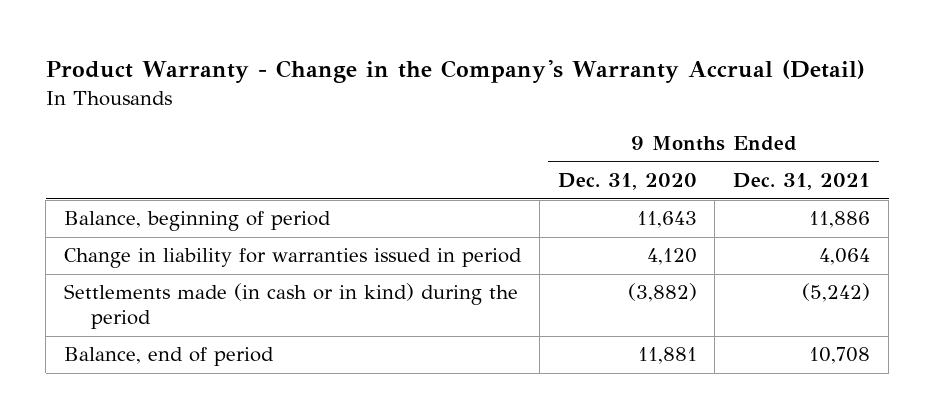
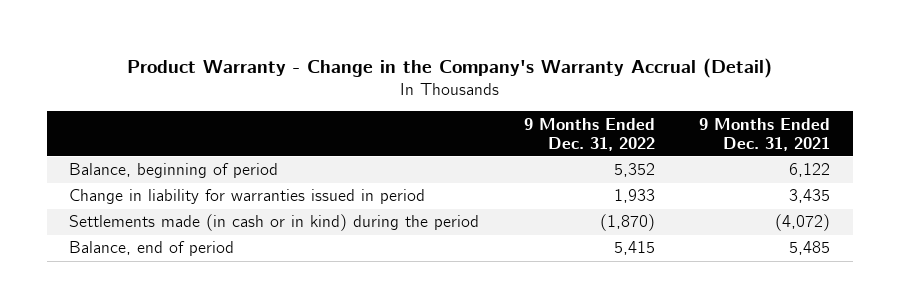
[557,173,697,191] Dec. 31, 2020 -> none
none -> [523,117,655,151] 9 Months Ended Dec. 31, 2022
[809,211,871,229] 11,886 -> [789,163,831,178] 6,122
[819,248,871,266] 4,064 -> [789,189,831,204] 3,435
[802,283,871,303] (5,242) -> [775,214,831,232] (4,072)
[809,347,871,365] 10,708 -> [789,241,831,256] 5,485

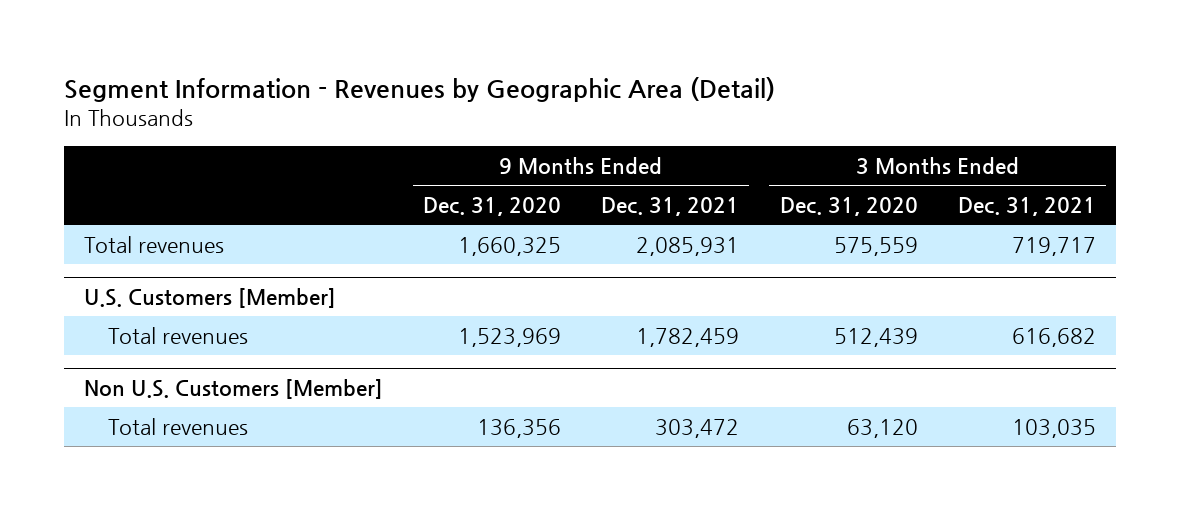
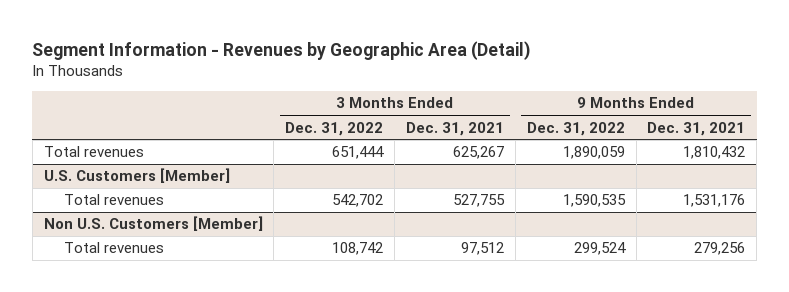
[423,197,562,217] Dec. 31, 2020 -> none
[779,197,918,217] Dec. 31, 2020 -> none
none -> [285,121,384,136] Dec. 31, 2022
none -> [526,121,625,136] Dec. 31, 2022
[636,236,740,256] 2,085,931 -> [683,146,746,160] 1,810,432
[1011,236,1096,256] 719,717 -> [453,146,505,160] 625,267
[636,327,740,347] 1,782,459 -> [683,194,746,208] 1,531,176
[1011,327,1096,347] 616,682 -> [453,194,506,208] 527,755
[655,418,740,438] 303,472 -> [694,242,746,256] 279,256
[1011,418,1096,438] 103,035 -> [461,242,505,256] 97,512

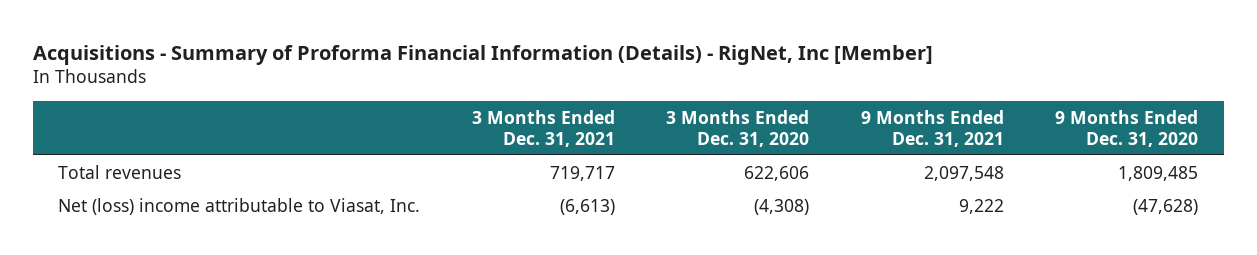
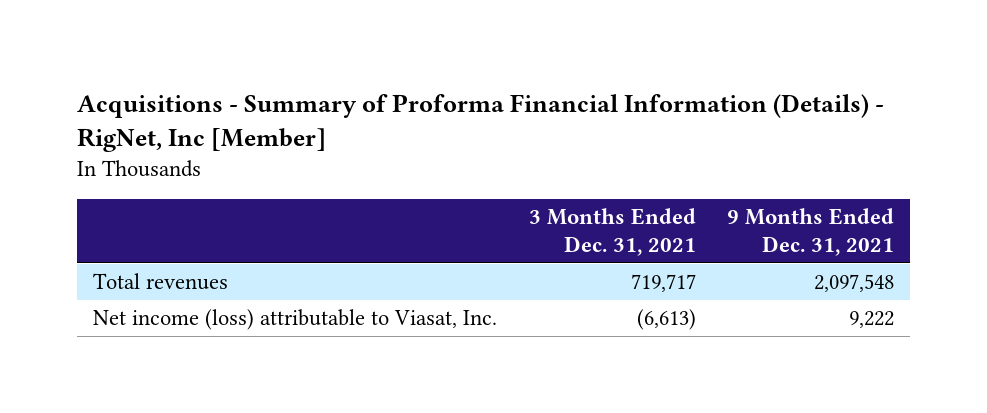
[666,109,810,147] 3 Months Ended Dec. 31, 2020 -> none
[1055,109,1199,147] 9 Months Ended Dec. 31, 2020 -> none
[58,197,421,215] Net (loss) income attributable to Viasat, Inc. -> [92,309,497,331] Net income (loss) attributable to Viasat, Inc.

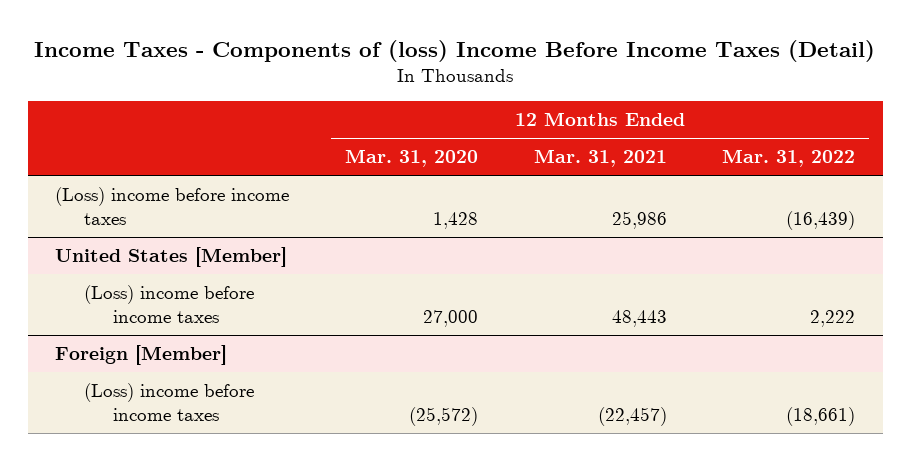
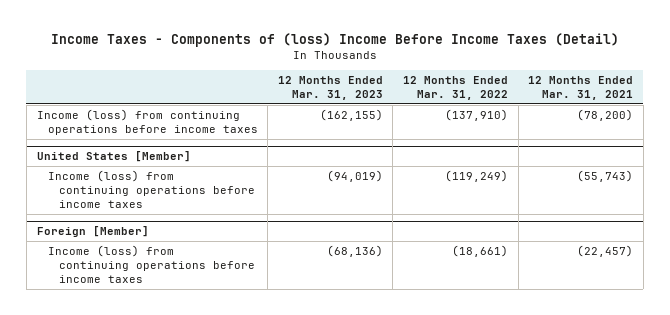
[345,149,479,168] Mar. 31, 2020 -> none
none -> [277,75,383,100] 12 Months Ended Mar. 31, 2023
[55,187,290,225] (Loss) income before income taxes -> [36,108,258,135] Income (loss) from continuing operations before income taxes
[611,210,667,229] 25,986 -> [577,108,634,121] (78,200)
[786,210,856,230] (16,439) -> [445,108,509,121] (137,910)
[84,285,255,323] (Loss) income before income taxes -> [47,169,255,209] Income (loss) from continuing operations before income taxes
[611,309,667,327] 48,443 -> [577,169,634,182] (55,743)
[810,309,856,327] 2,222 -> [445,169,509,182] (119,249)
[84,383,255,421] (Loss) income before income taxes -> [47,244,255,284] Income (loss) from continuing operations before income taxes

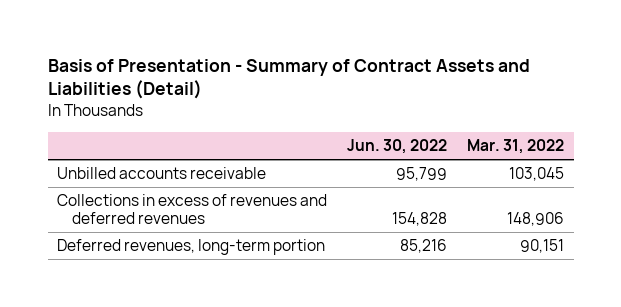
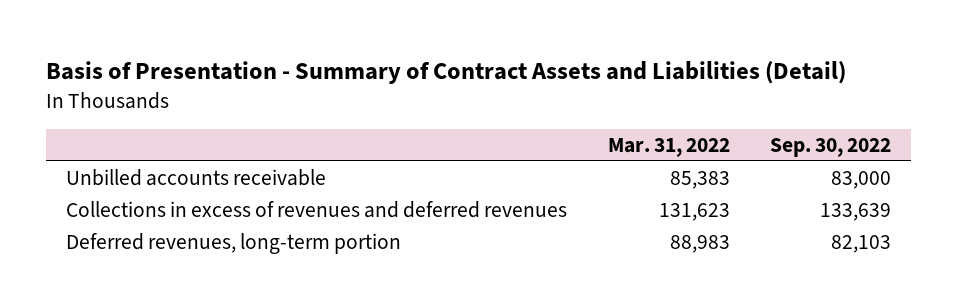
[347,139,448,155] Jun. 30, 2022 -> none
none -> [769,137,891,157] Sep. 30, 2022
[508,167,564,182] 103,045 -> [669,170,730,189] 85,383
[506,212,564,227] 148,906 -> [658,202,730,221] 131,623
[519,239,564,254] 90,151 -> [669,234,730,253] 88,983

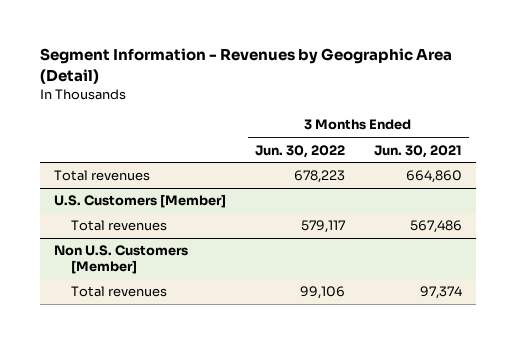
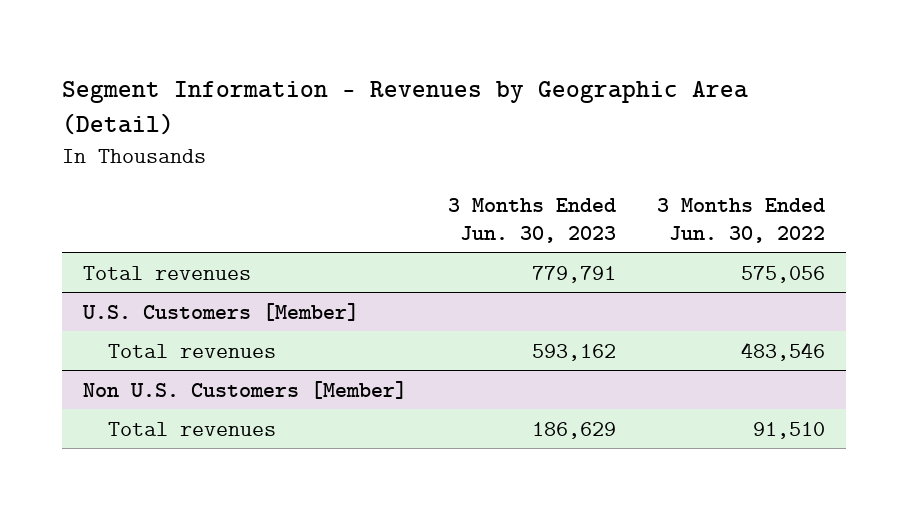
[373,144,462,158] Jun. 30, 2021 -> none
none -> [448,198,617,243] 3 Months Ended Jun. 30, 2023
[293,170,345,184] 678,223 -> [741,265,826,283] 575,056
[300,220,345,234] 579,117 -> [741,341,826,361] 483,546
[299,286,345,300] 99,106 -> [753,421,826,439] 91,510

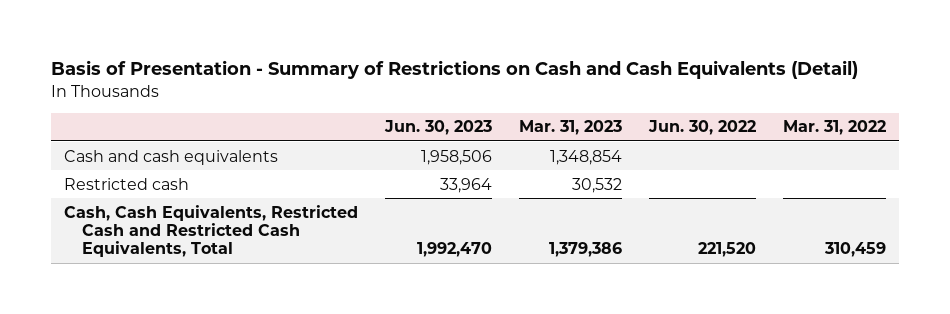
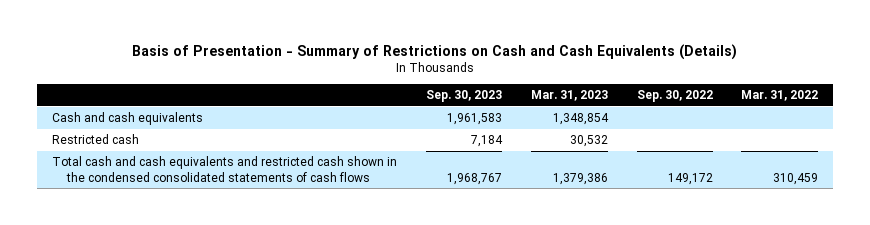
[51,60,859,80] Basis of Presentation - Summary of Restrictions on Cash and Cash Equivalents (Detail) -> [132,43,738,60] Basis of Presentation - Summary of Restrictions on Cash and Cash Equivalents (Details)
[384,120,493,136] Jun. 30, 2023 -> none
[648,120,757,136] Jun. 30, 2022 -> none
none -> [425,90,502,103] Sep. 30, 2023
none -> [636,90,713,103] Sep. 30, 2022
[64,204,359,258] Cash, Cash Equivalents, Restricted Cash and Restricted Cash Equivalents, Total -> [51,156,397,182] Total cash and cash equivalents and restricted cash shown in the condensed consolidated statements of cash flows

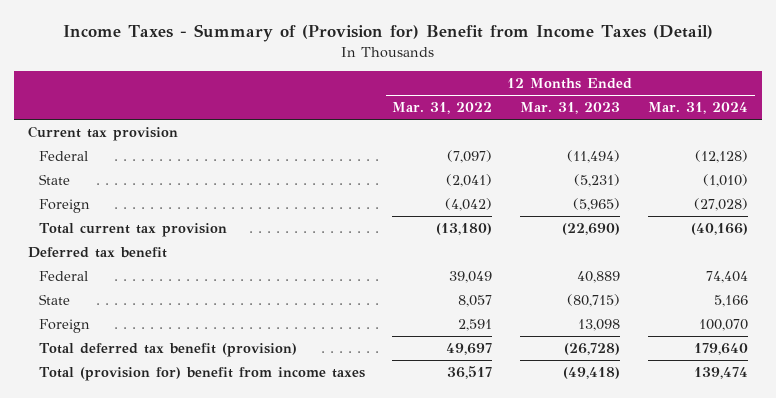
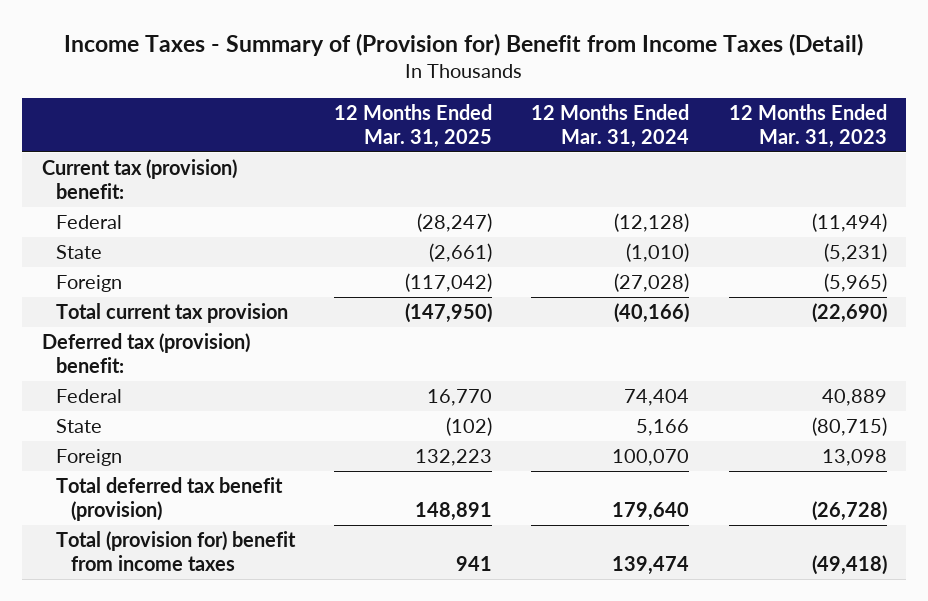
[392,102,493,115] Mar. 31, 2022 -> none
none -> [334,103,493,148] 12 Months Ended Mar. 31, 2025
[28,126,179,142] Current tax provision -> [41,158,237,199] Current tax (provision) benefit:
[28,247,168,259] Deferred tax benefit -> [41,332,250,373] Deferred tax (provision) benefit:

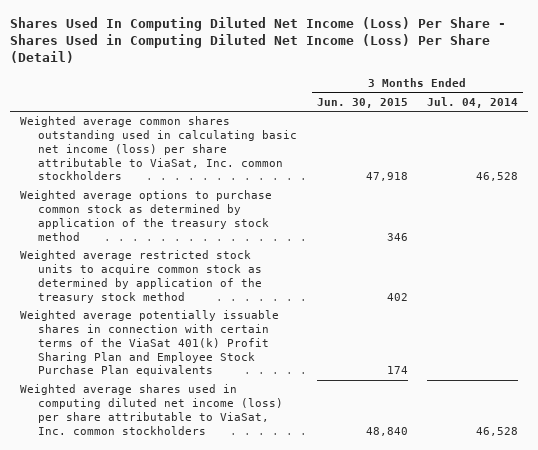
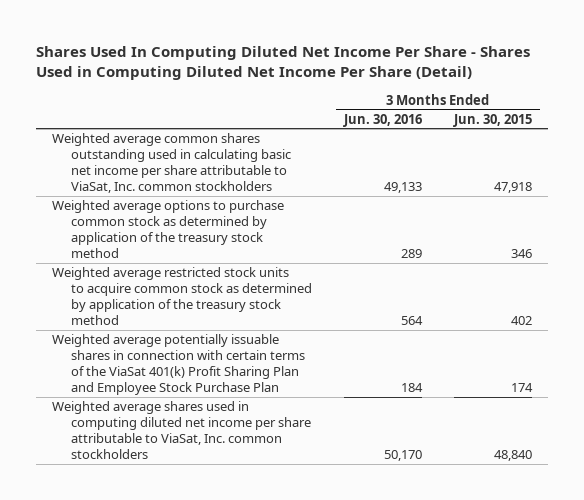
[10,16,507,64] Shares Used In Computing Diluted Net Income (Loss) Per Share - Shares Used in Computing Diluted Net Income (Loss) Per Share (Detail) -> [36,45,531,81] Shares Used In Computing Diluted Net Income Per Share - Shares Used in Computing Diluted Net Income Per Share (Detail)
[427,96,519,108] Jul. 04, 2014 -> none
none -> [342,113,422,127] Jun. 30, 2016
[20,116,298,181] Weighted average common shares outstanding used in calculating basic net income (loss) per share attributable to ViaSat, Inc. common stockholders -> [52,133,291,193] Weighted average common shares outstanding used in calculating basic net income per share attributable to ViaSat, Inc. common stockholders
[20,310,280,377] Weighted average potentially issuable shares in connection with certain terms of the ViaSat 401(k) Profit Sharing Plan and Employee Stock Purchase Plan equivalents -> [52,334,305,395] Weighted average potentially issuable shares in connection with certain terms of the ViaSat 401(k) Profit Sharing Plan and Employee Stock Purchase Plan
[20,384,284,435] Weighted average shares used in computing diluted net income (loss) per share attributable to ViaSat, Inc. common stockholders -> [52,401,311,459] Weighted average shares used in computing diluted net income per share attributable to ViaSat, Inc. common stockholders

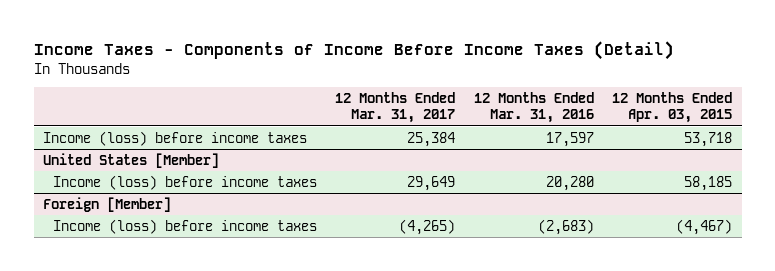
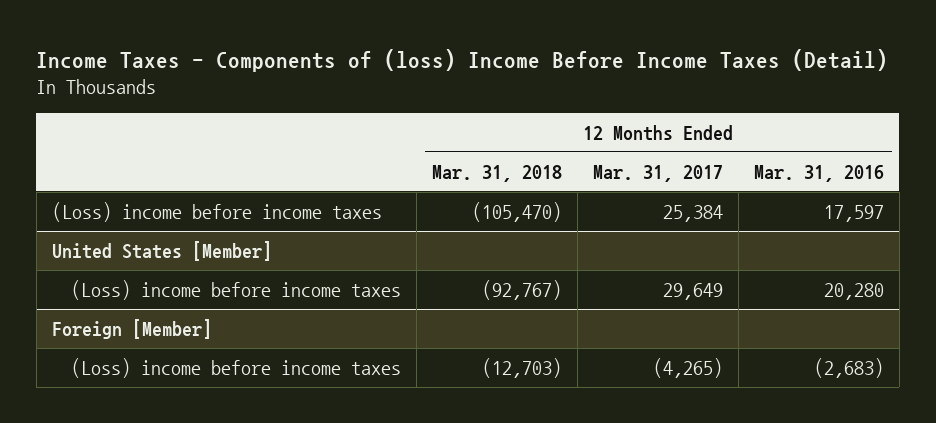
[33,41,674,61] Income Taxes - Components of Income Before Income Taxes (Detail) -> [36,48,889,72] Income Taxes - Components of (loss) Income Before Income Taxes (Detail)
[612,92,733,124] 12 Months Ended Apr. 03, 2015 -> none
none -> [432,164,563,182] Mar. 31, 2018
[43,130,308,146] Income (loss) before income taxes -> [51,201,382,222] (Loss) income before income taxes
[52,174,317,190] Income (loss) before income taxes -> [71,279,402,300] (Loss) income before income taxes
[52,218,317,234] Income (loss) before income taxes -> [71,357,402,378] (Loss) income before income taxes

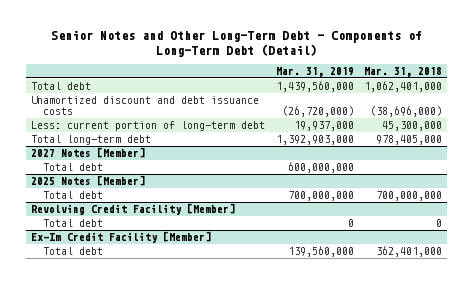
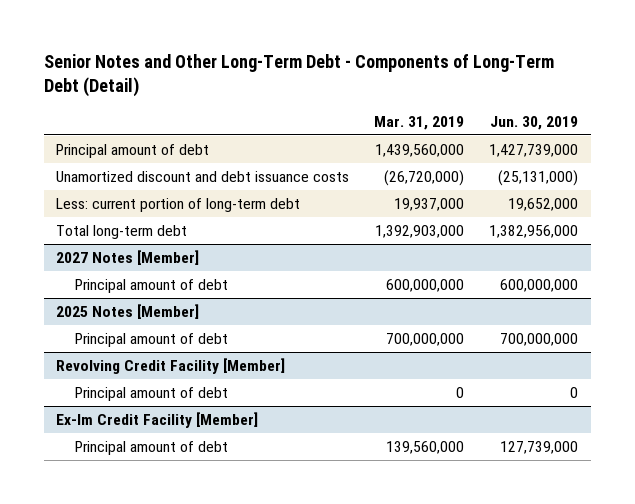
[363,67,442,78] Mar. 31, 2018 -> none
none -> [490,116,579,131] Jun. 30, 2019
[31,82,92,91] Total debt -> [56,143,210,158] Principal amount of debt
[43,163,104,172] Total debt -> [75,278,229,293] Principal amount of debt
[43,191,104,200] Total debt -> [75,332,229,347] Principal amount of debt
[43,219,104,228] Total debt -> [75,386,229,401] Principal amount of debt
[43,247,104,256] Total debt -> [75,440,229,455] Principal amount of debt

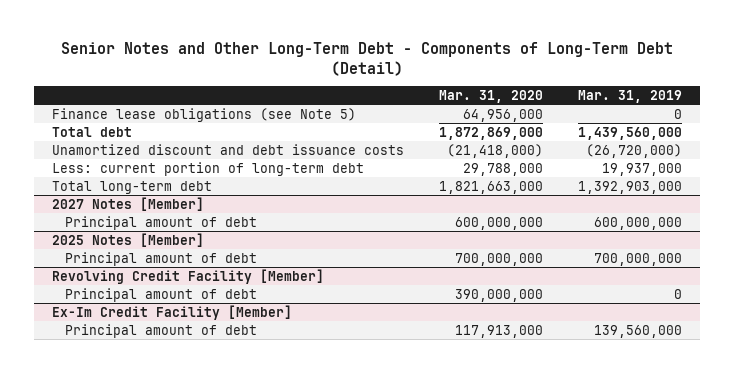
[490,116,579,131] Jun. 30, 2019 -> none
none -> [439,89,544,103] Mar. 31, 2020
none -> [51,107,356,122] Finance lease obligations (see Note 5)
[56,143,210,158] Principal amount of debt -> [51,126,132,137] Total debt

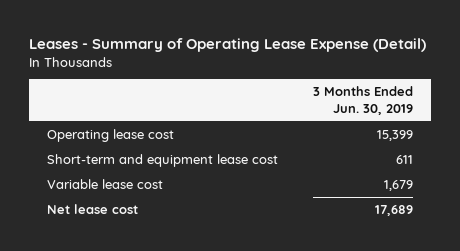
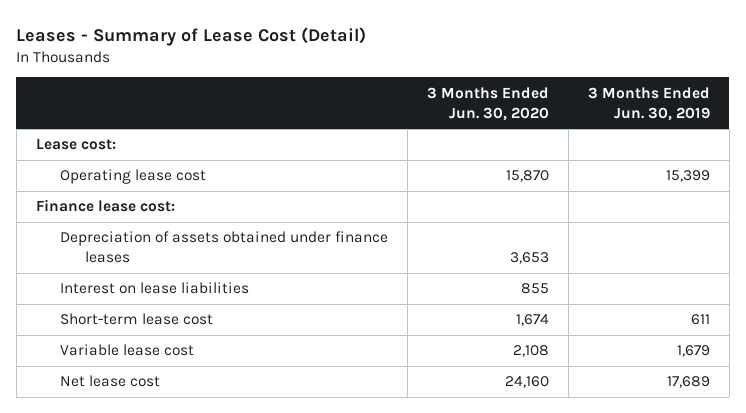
[29,38,427,53] Leases - Summary of Operating Lease Expense (Detail) -> [16,26,367,46] Leases - Summary of Lease Cost (Detail)
none -> [427,86,550,121] 3 Months Ended Jun. 30, 2020
none -> [35,138,116,151] Lease cost:
none -> [35,199,175,213] Finance lease cost:
none -> [60,231,389,264] Depreciation of assets obtained under finance leases
none -> [60,282,250,295] Interest on lease liabilities
[46,153,278,167] Short-term and equipment lease cost -> [60,313,214,326] Short-term lease cost

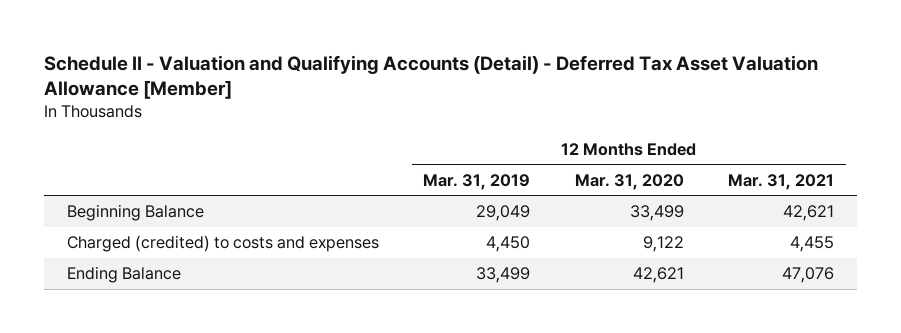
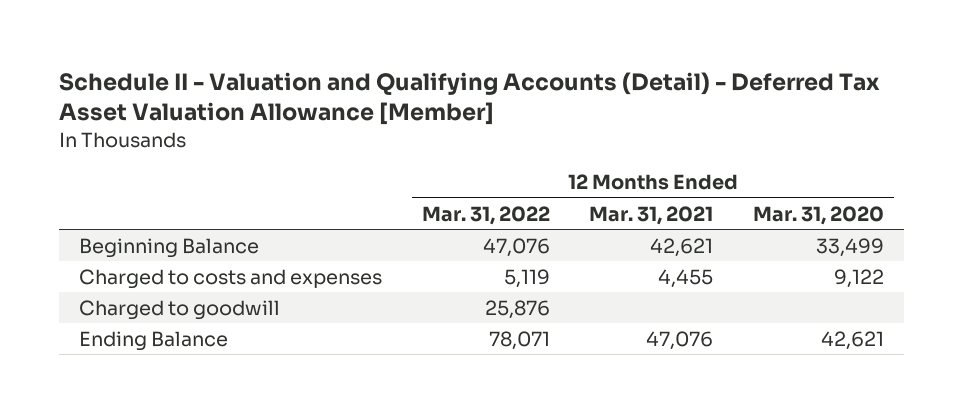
[423,173,531,190] Mar. 31, 2019 -> none
none -> [421,205,550,225] Mar. 31, 2022
[66,235,379,253] Charged (credited) to costs and expenses -> [79,268,383,289] Charged to costs and expenses
none -> [79,299,281,320] Charged to goodwill

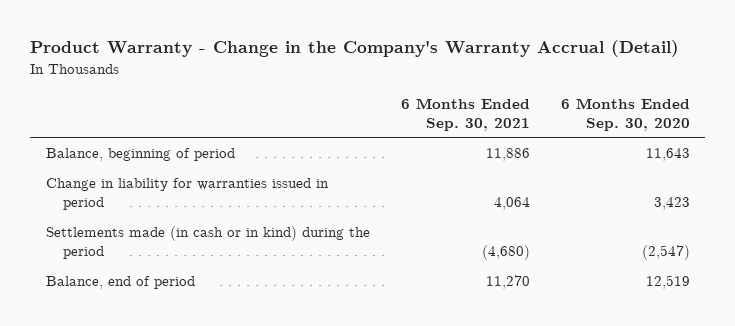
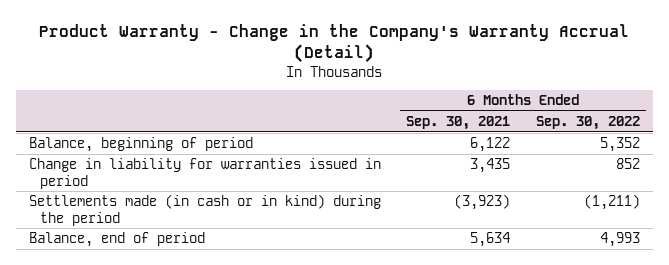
[560,97,690,131] 6 Months Ended Sep. 30, 2020 -> none
none -> [536,115,641,130] Sep. 30, 2022
[485,148,530,162] 11,886 -> [470,137,511,153] 6,122
[493,197,530,211] 4,064 -> [470,158,511,174] 3,435
[481,245,530,261] (4,680) -> [454,194,511,211] (3,923)
[485,275,530,290] 11,270 -> [470,232,511,248] 5,634

